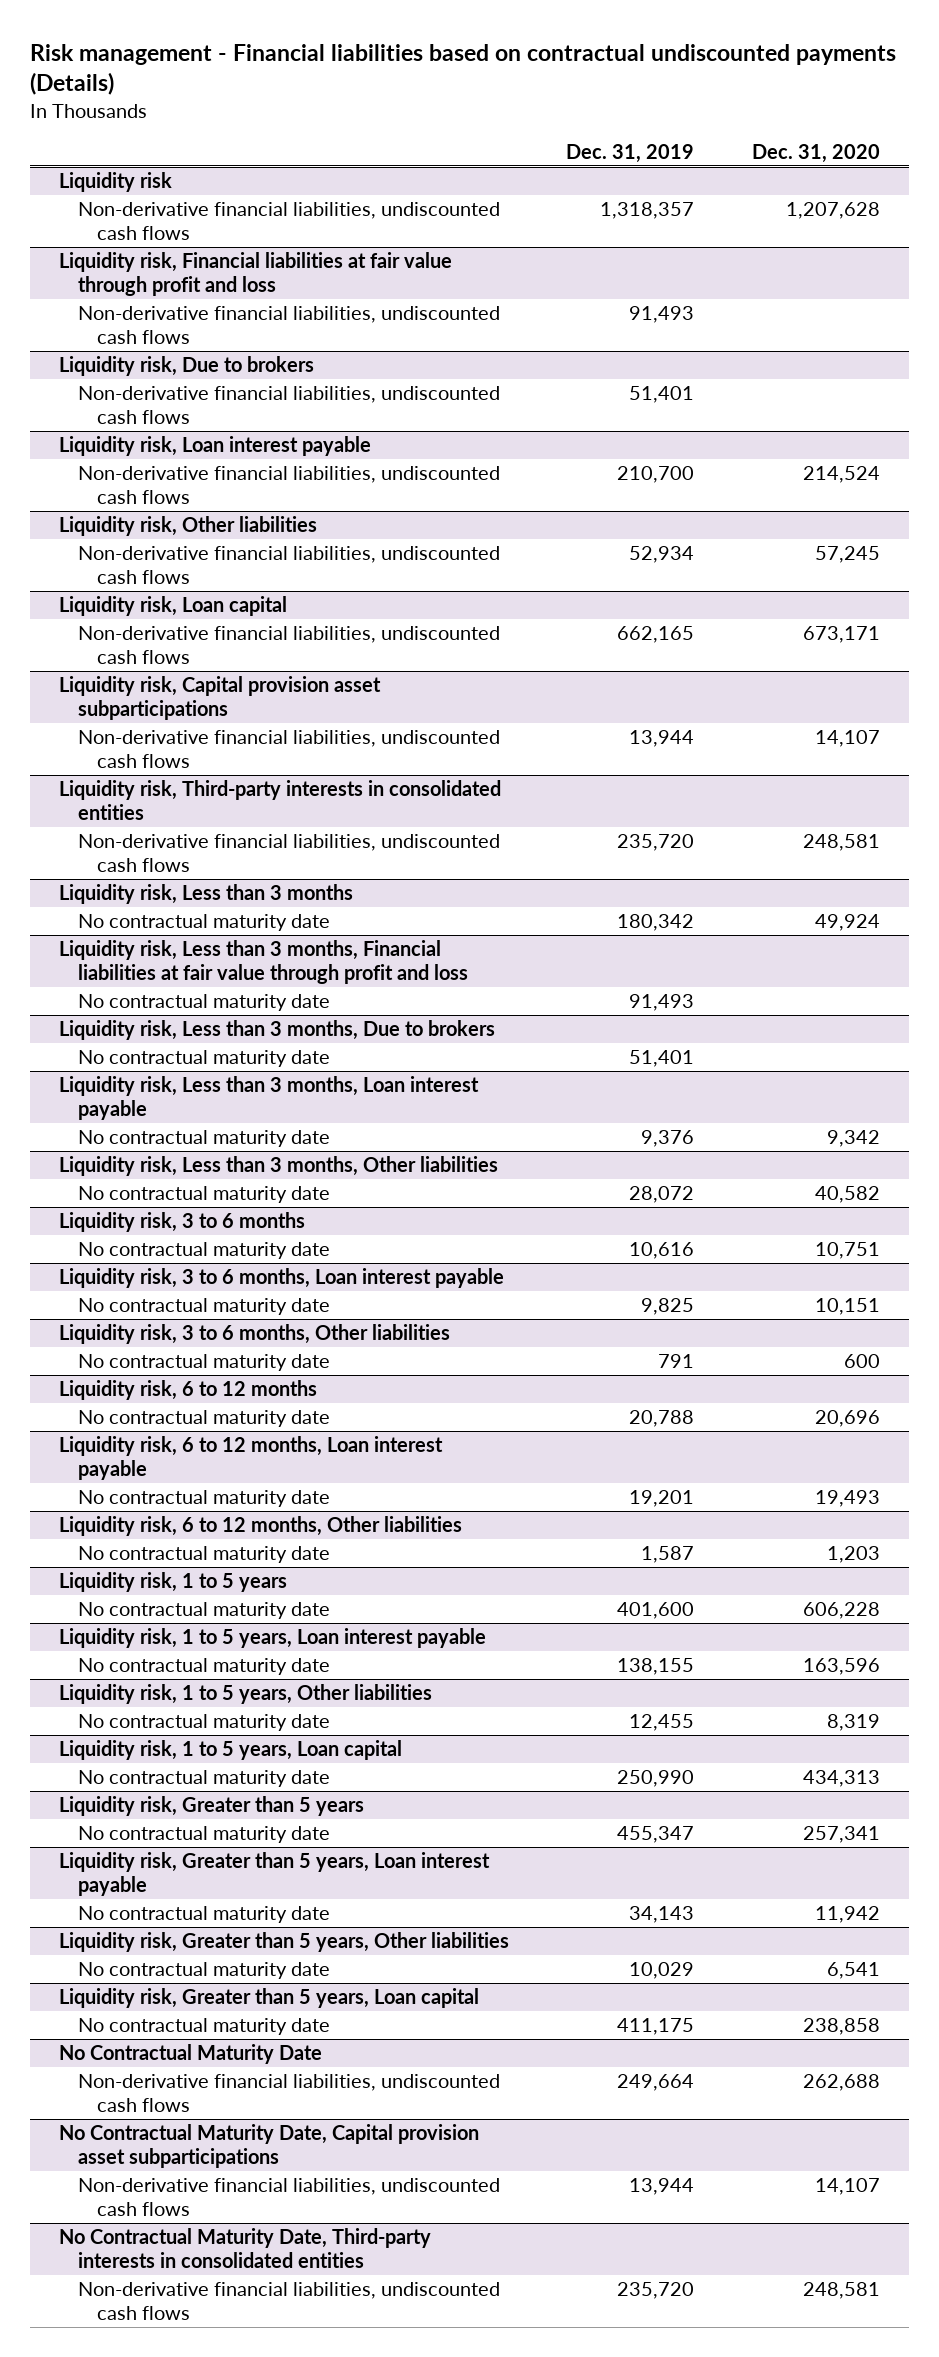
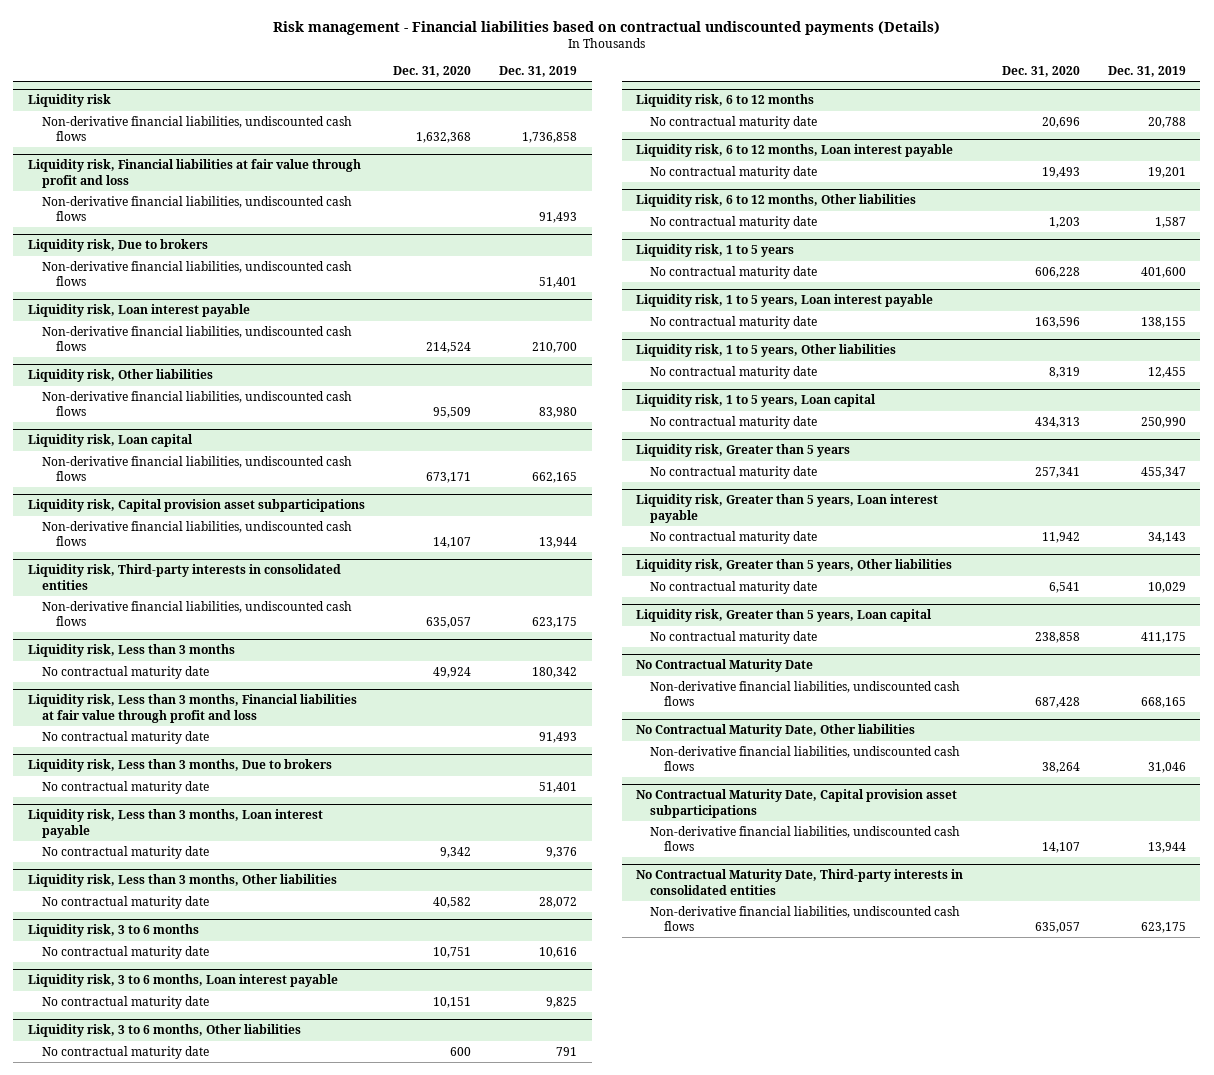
[600,202,695,220] 1,318,357 -> [522,132,578,144] 1,736,858
[786,202,881,220] 1,207,628 -> [416,132,472,144] 1,632,368
[629,546,695,564] 52,934 -> [539,407,578,419] 83,980
[815,546,881,564] 57,245 -> [433,407,472,419] 95,509
[617,834,695,852] 235,720 -> [532,617,578,629] 623,175
[803,834,881,852] 248,581 -> [426,617,472,629] 635,057
[617,2074,695,2092] 249,664 -> [1141,697,1187,709] 668,165
[803,2074,881,2092] 262,688 -> [1034,697,1080,709] 687,428
none -> [636,724,916,738] No Contractual Maturity Date, Other liabilities
none -> [650,745,961,772] Non-derivative financial liabilities, undiscounted cash flows
[617,2282,695,2300] 235,720 -> [1141,922,1187,934] 623,175
[803,2282,881,2300] 248,581 -> [1034,922,1080,934] 635,057

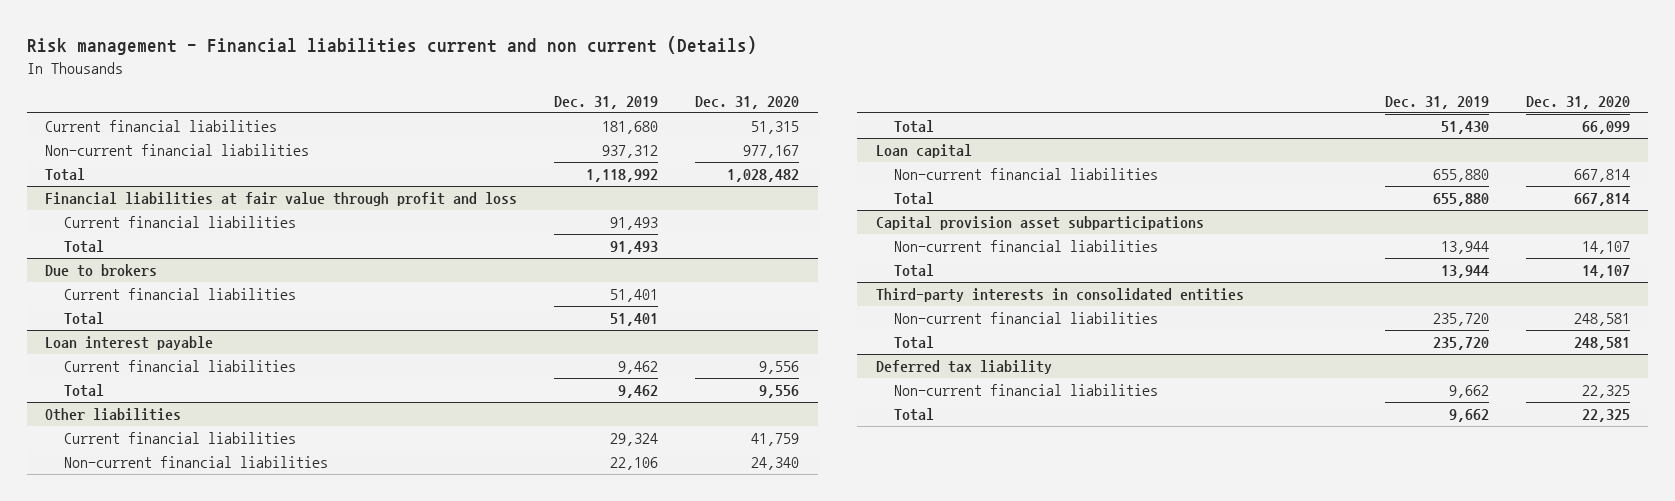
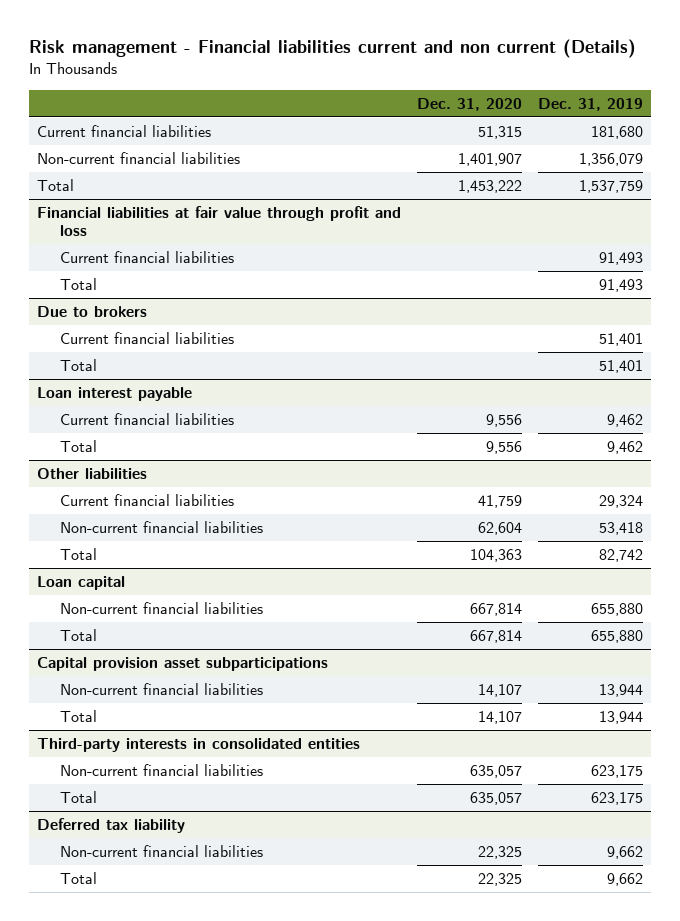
[602,145,659,159] 937,312 -> [578,152,643,166] 1,356,079
[743,145,800,159] 977,167 -> [457,152,522,166] 1,401,907
[586,169,659,183] 1,118,992 -> [578,179,643,193] 1,537,759
[727,169,800,183] 1,028,482 -> [457,179,522,193] 1,453,222
[610,457,659,471] 22,106 -> [598,521,643,535] 53,418
[751,457,800,471] 24,340 -> [477,521,522,535] 62,604
[1440,121,1489,135] 51,430 -> [598,548,643,562] 82,742
[1581,121,1630,135] 66,099 -> [469,548,522,562] 104,363
[1432,313,1489,327] 235,720 -> [590,764,643,778] 623,175
[1573,313,1630,327] 248,581 -> [469,764,522,778] 635,057
[1432,337,1489,351] 235,720 -> [590,791,643,805] 623,175
[1573,337,1630,351] 248,581 -> [469,791,522,805] 635,057

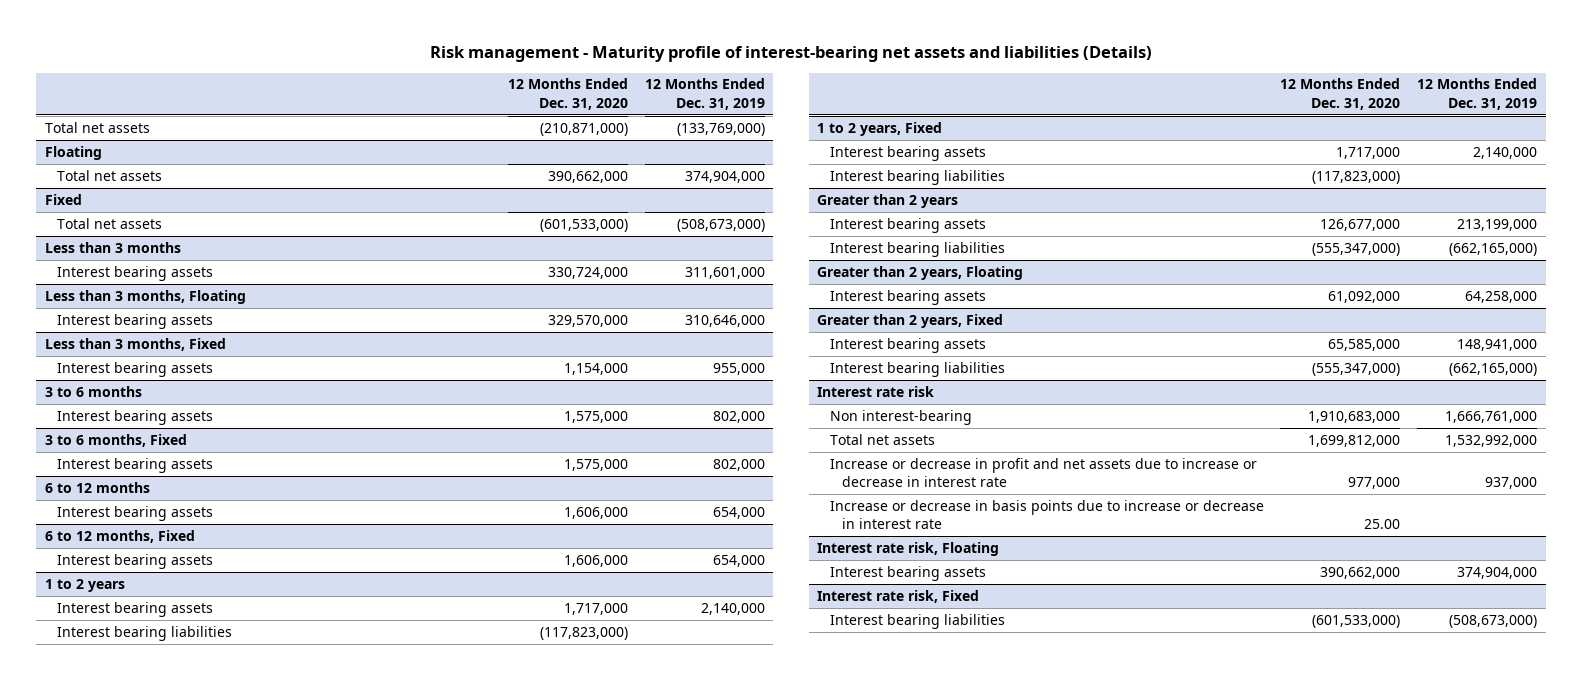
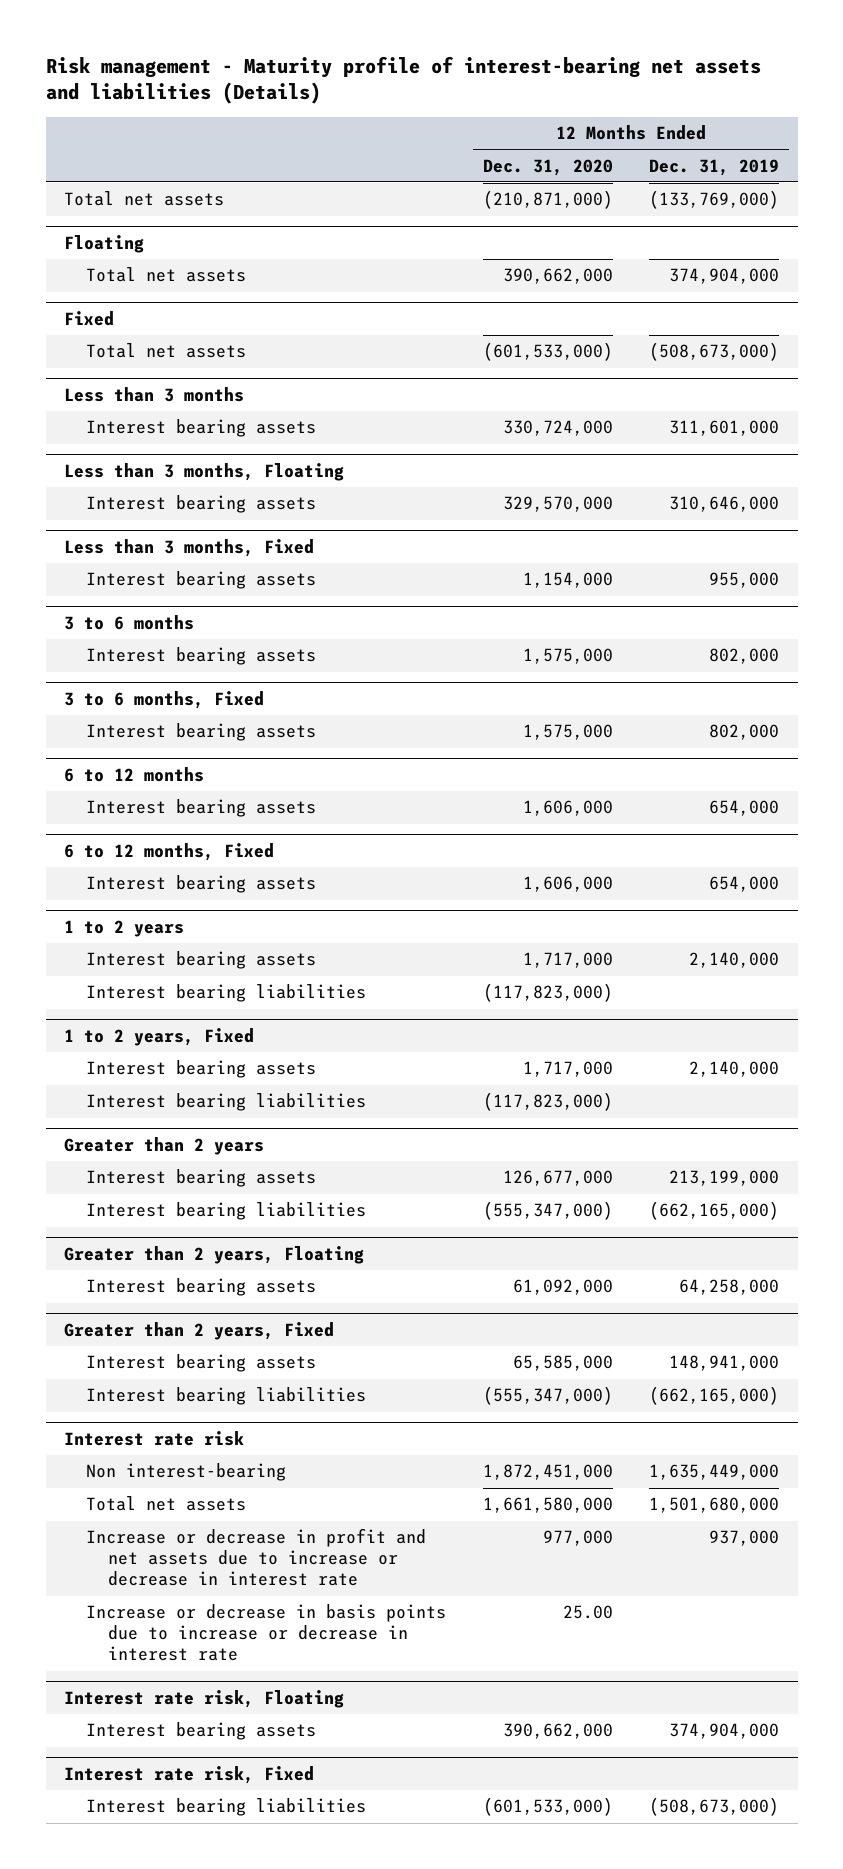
[1308,410,1401,423] 1,910,683,000 -> [482,1464,613,1481] 1,872,451,000
[1445,410,1538,423] 1,666,761,000 -> [649,1464,780,1481] 1,635,449,000
[1308,434,1401,447] 1,699,812,000 -> [482,1497,613,1514] 1,661,580,000
[1445,434,1538,447] 1,532,992,000 -> [649,1497,780,1514] 1,501,680,000

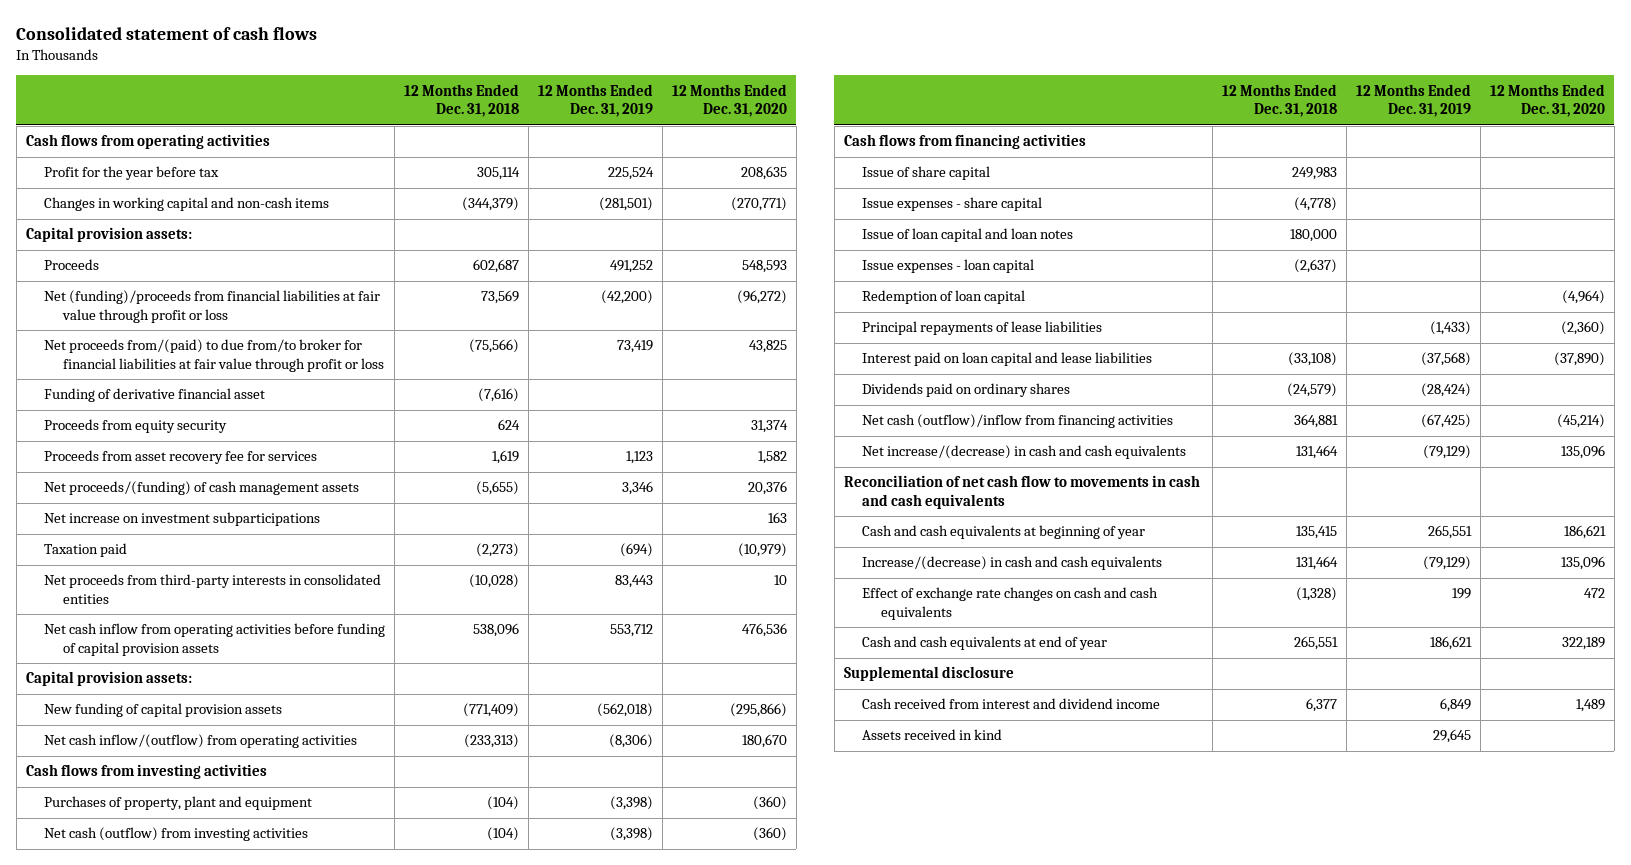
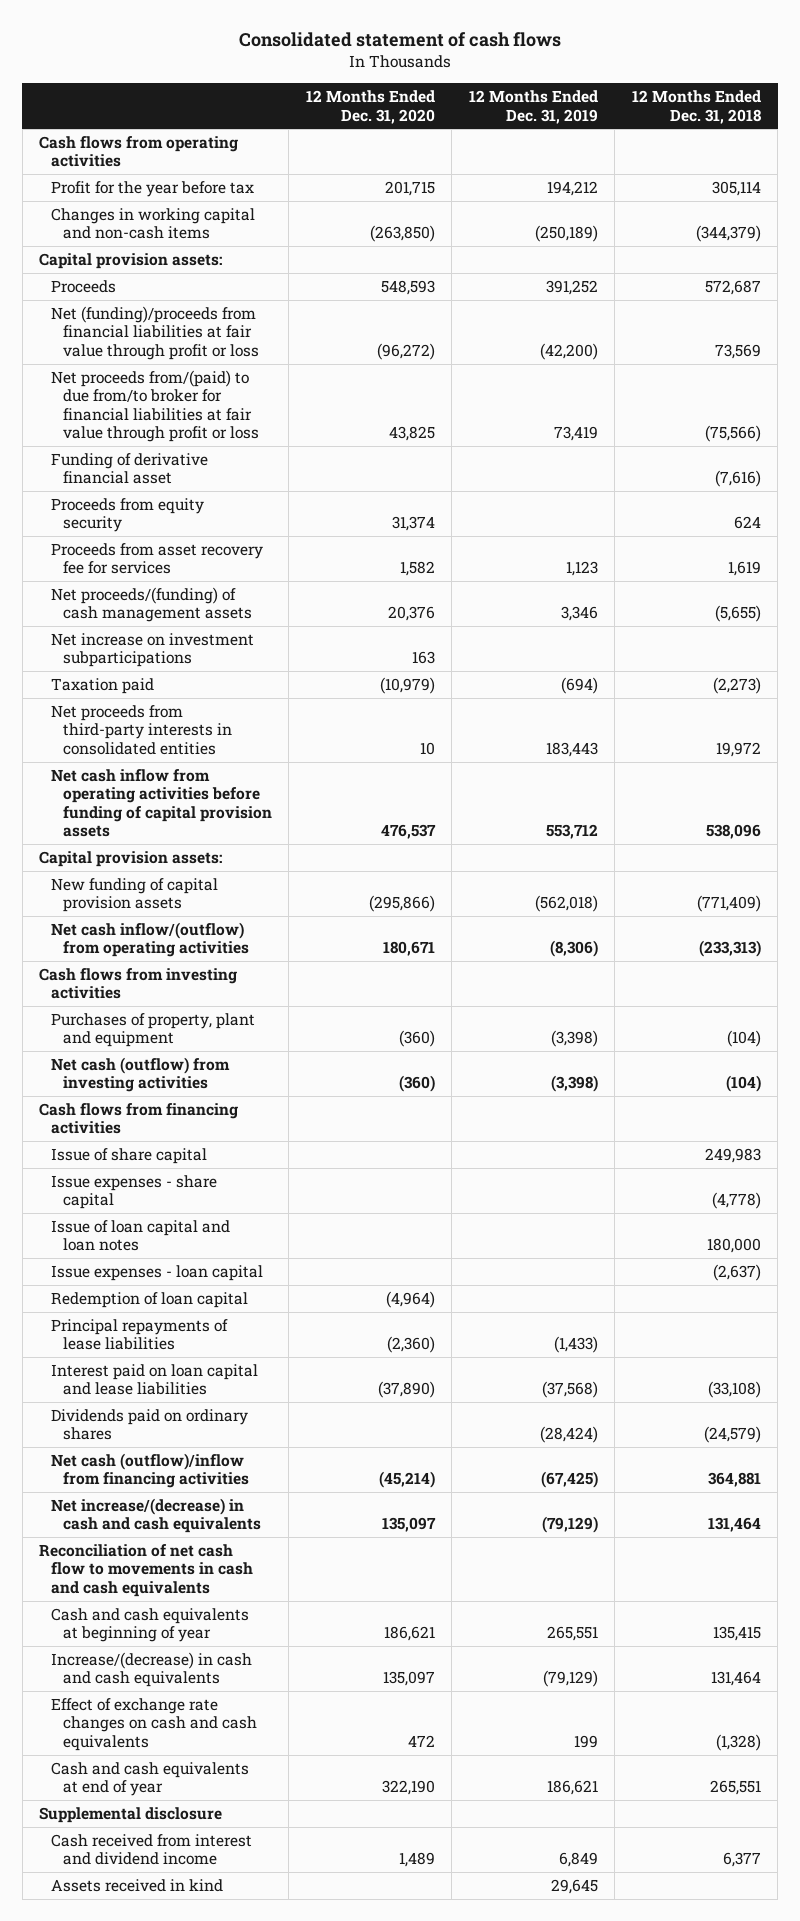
[607,167,654,181] 225,524 -> [546,181,598,197] 194,212
[740,166,787,181] 208,635 -> [384,181,435,197] 201,715
[598,197,653,212] (281,501) -> [534,225,598,243] (250,189)
[730,197,787,212] (270,771) -> [369,225,435,243] (263,850)
[473,259,520,274] 602,687 -> [704,280,761,296] 572,687
[609,260,653,274] 491,252 -> [545,280,598,296] 391,252
[469,574,520,589] (10,028) -> [715,741,761,757] 19,972
[614,575,653,589] 83,443 -> [545,741,598,757] 183,443
[741,623,787,638] 476,536 -> [380,824,436,840] 476,537
[741,734,787,749] 180,670 -> [382,941,435,957] 180,671
[1560,445,1605,460] 135,096 -> [381,1517,436,1533] 135,097
[1560,556,1605,571] 135,096 -> [382,1671,435,1687] 135,097
[1561,637,1605,651] 322,189 -> [381,1780,435,1796] 322,190

